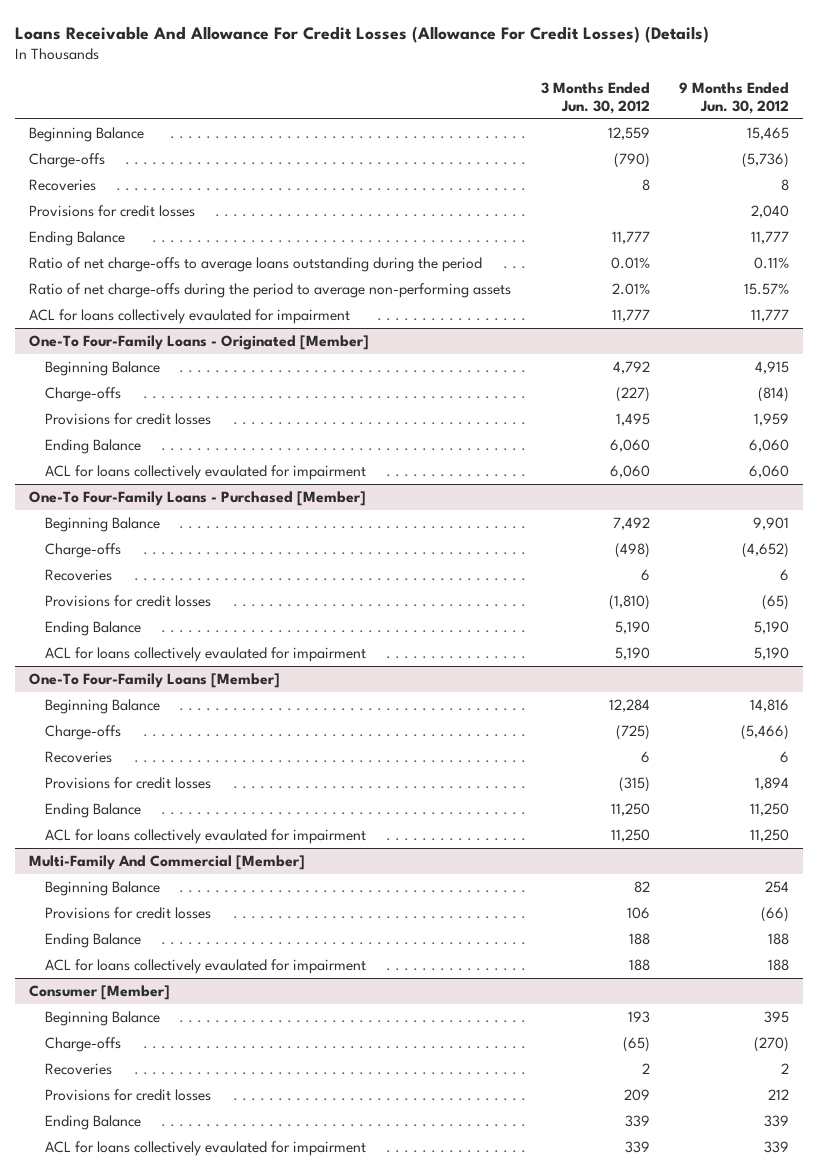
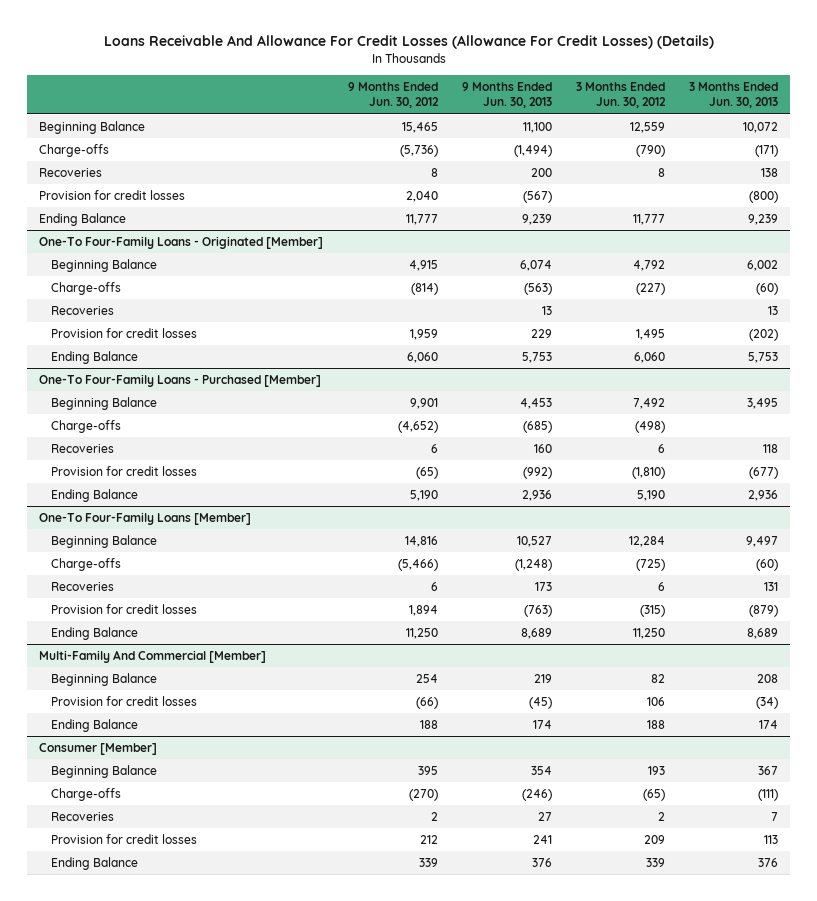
none -> [461,81,552,109] 9 Months Ended Jun. 30, 2013
none -> [688,81,778,109] 3 Months Ended Jun. 30, 2013
[29,204,196,217] Provisions for credit losses -> [39,190,186,201] Provision for credit losses
[29,256,483,272] Ratio of net charge-offs to average loans outstanding during the period -> none
[29,282,512,298] Ratio of net charge-offs during the period to average non-performing assets -> none
[29,308,351,324] ACL for loans collectively evaulated for impairment -> none
none -> [51,306,115,316] Recoveries
[45,412,212,425] Provisions for credit losses -> [51,328,198,339] Provision for credit losses
[45,464,367,480] ACL for loans collectively evaulated for impairment -> none
[45,594,212,607] Provisions for credit losses -> [51,466,198,477] Provision for credit losses
[45,646,367,662] ACL for loans collectively evaulated for impairment -> none
[45,776,212,789] Provisions for credit losses -> [51,604,198,615] Provision for credit losses
[45,828,367,844] ACL for loans collectively evaulated for impairment -> none
[45,906,212,919] Provisions for credit losses -> [51,696,198,707] Provision for credit losses
[45,958,367,974] ACL for loans collectively evaulated for impairment -> none
[45,1088,212,1101] Provisions for credit losses -> [51,834,198,845] Provision for credit losses
[45,1140,367,1156] ACL for loans collectively evaulated for impairment -> none

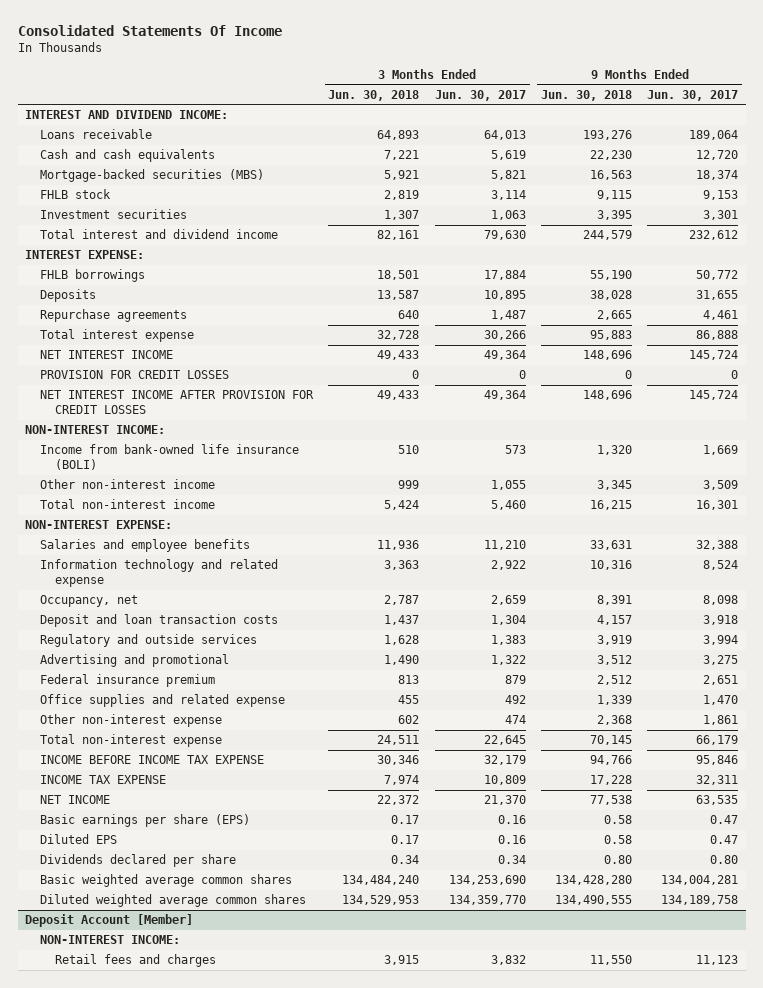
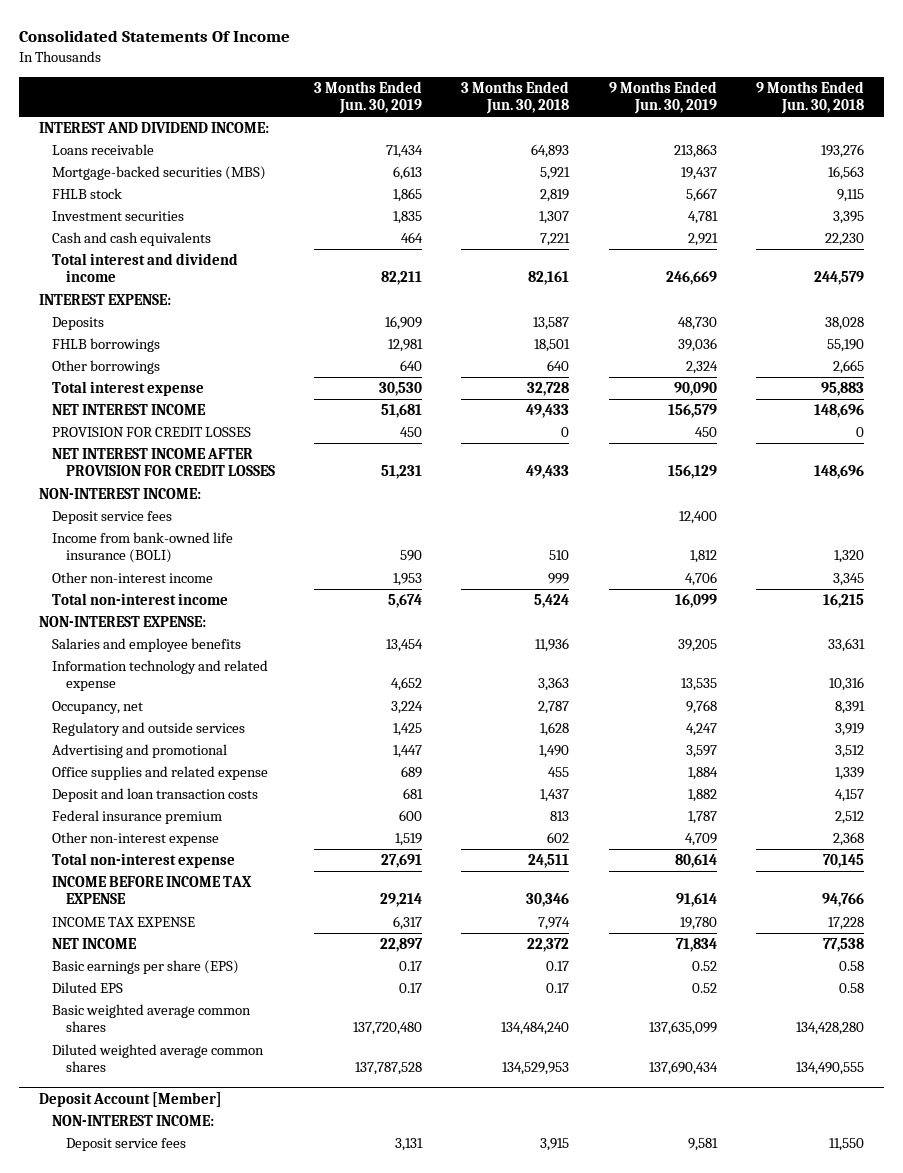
[434,89,526,101] Jun. 30, 2017 -> none
[647,89,739,101] Jun. 30, 2017 -> none
none -> [314,80,423,115] 3 Months Ended Jun. 30, 2019
none -> [608,80,717,115] 9 Months Ended Jun. 30, 2019
[40,149,216,163] Cash and cash equivalents -> [52,232,212,247] Cash and cash equivalents
[40,269,146,283] FHLB borrowings -> [52,338,161,353] FHLB borrowings
[40,309,188,323] Repurchase agreements -> [52,360,161,375] Other borrowings
none -> [52,511,173,525] Deposit service fees
[40,614,279,628] Deposit and loan transaction costs -> [52,788,259,803] Deposit and loan transaction costs
[40,674,216,688] Federal insurance premium -> [52,810,223,825] Federal insurance premium
[40,854,237,868] Dividends declared per share -> none
[54,954,216,968] Retail fees and charges -> [65,1138,186,1152] Deposit service fees

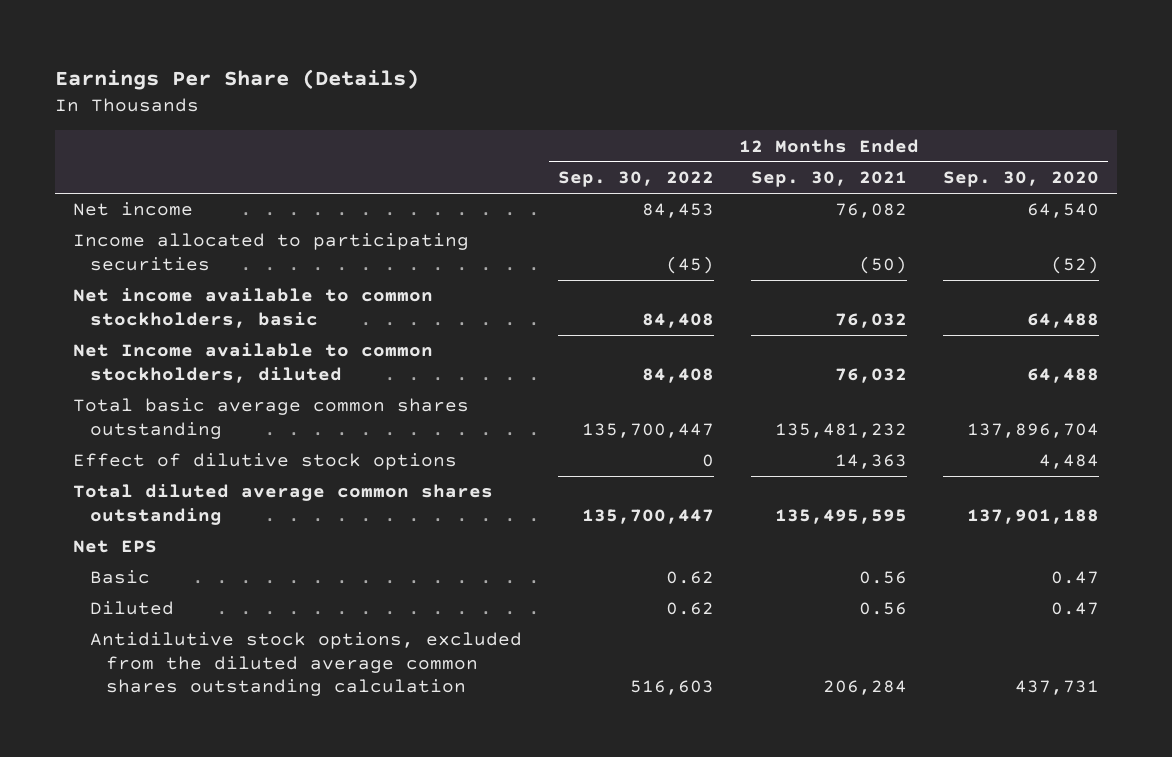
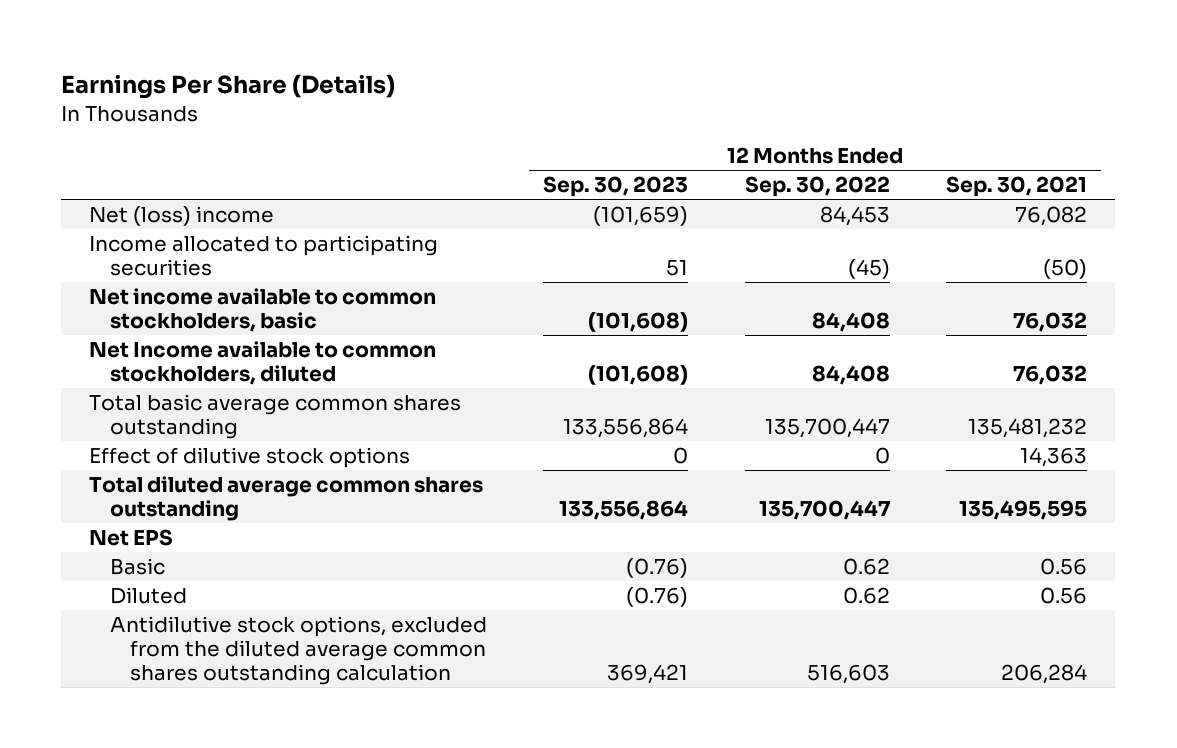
[943,171,1100,188] Sep. 30, 2020 -> none
none -> [543,176,689,198] Sep. 30, 2023
[72,202,193,217] Net income -> [89,206,275,227] Net (loss) income

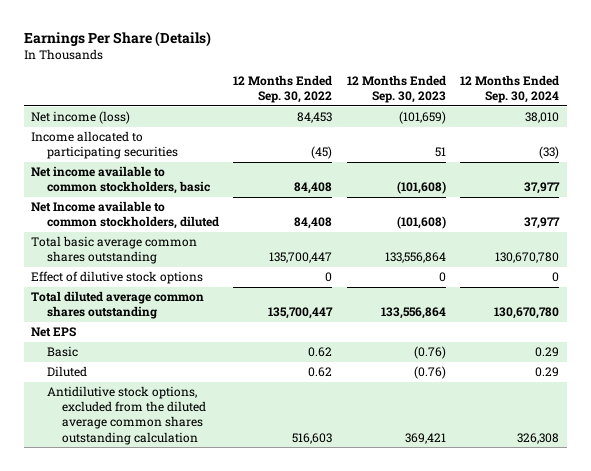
[946,176,1088,198] Sep. 30, 2021 -> none
none -> [460,75,560,104] 12 Months Ended Sep. 30, 2024
[89,206,275,227] Net (loss) income -> [31,111,131,125] Net income (loss)

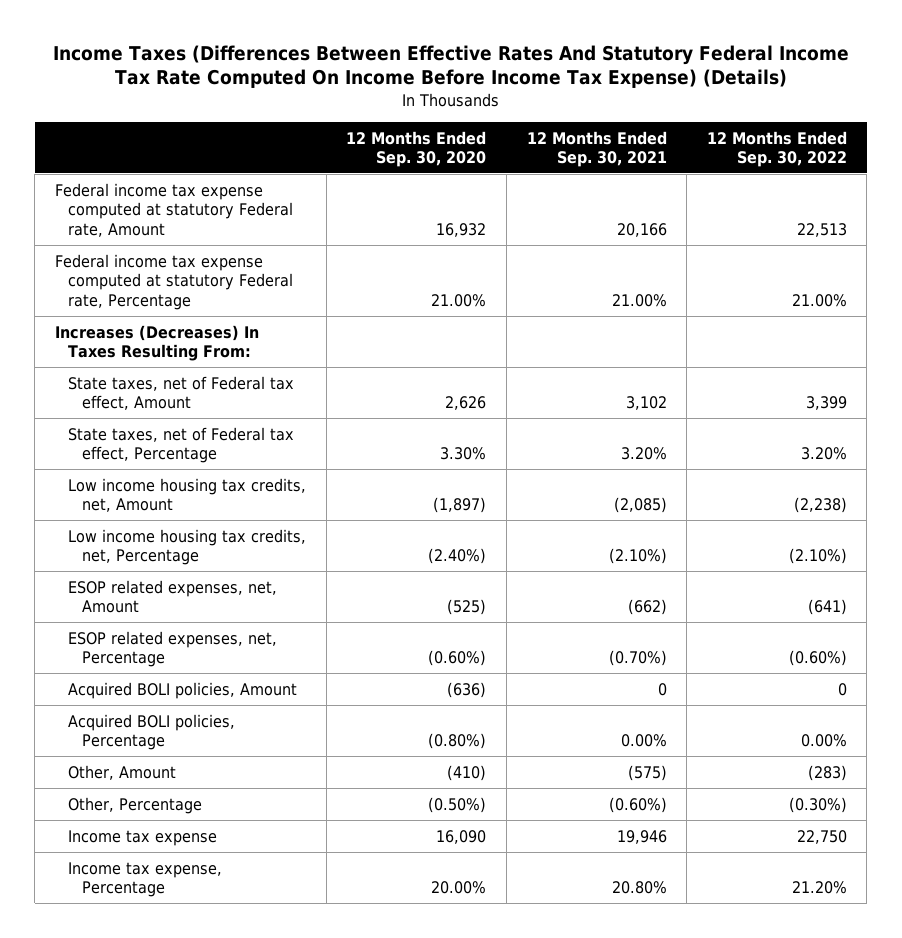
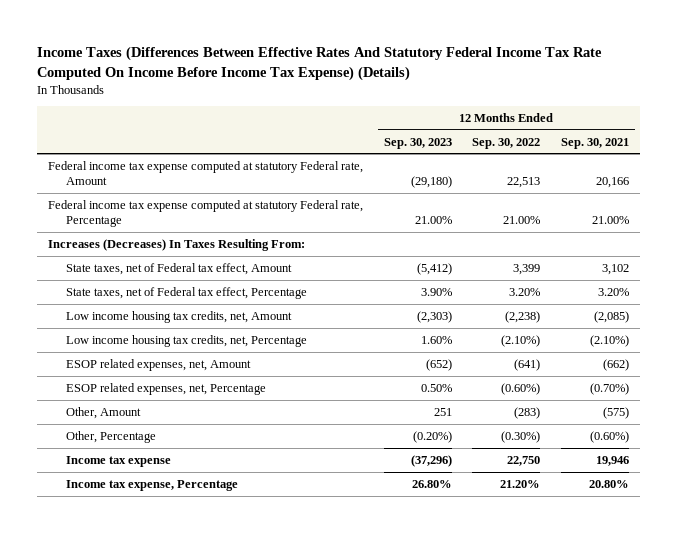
[346,130,487,168] 12 Months Ended Sep. 30, 2020 -> none
none -> [383,137,452,149] Sep. 30, 2023
[68,681,298,699] Acquired BOLI policies, Amount -> none
[68,713,236,751] Acquired BOLI policies, Percentage -> none

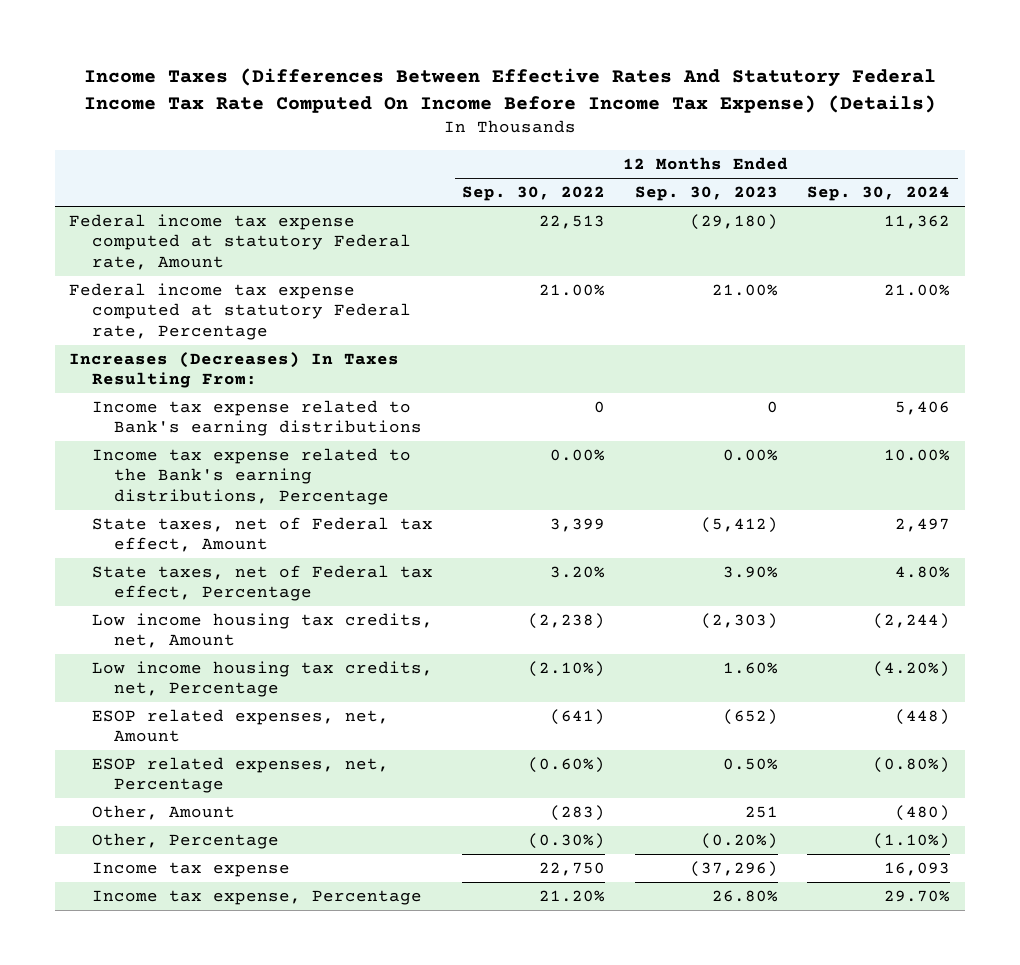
[561,137,630,149] Sep. 30, 2021 -> none
none -> [807,186,951,202] Sep. 30, 2024
none -> [91,400,423,437] Income tax expense related to Bank's earning distributions
none -> [91,448,411,505] Income tax expense related to the Bank's earning distributions, Percentage

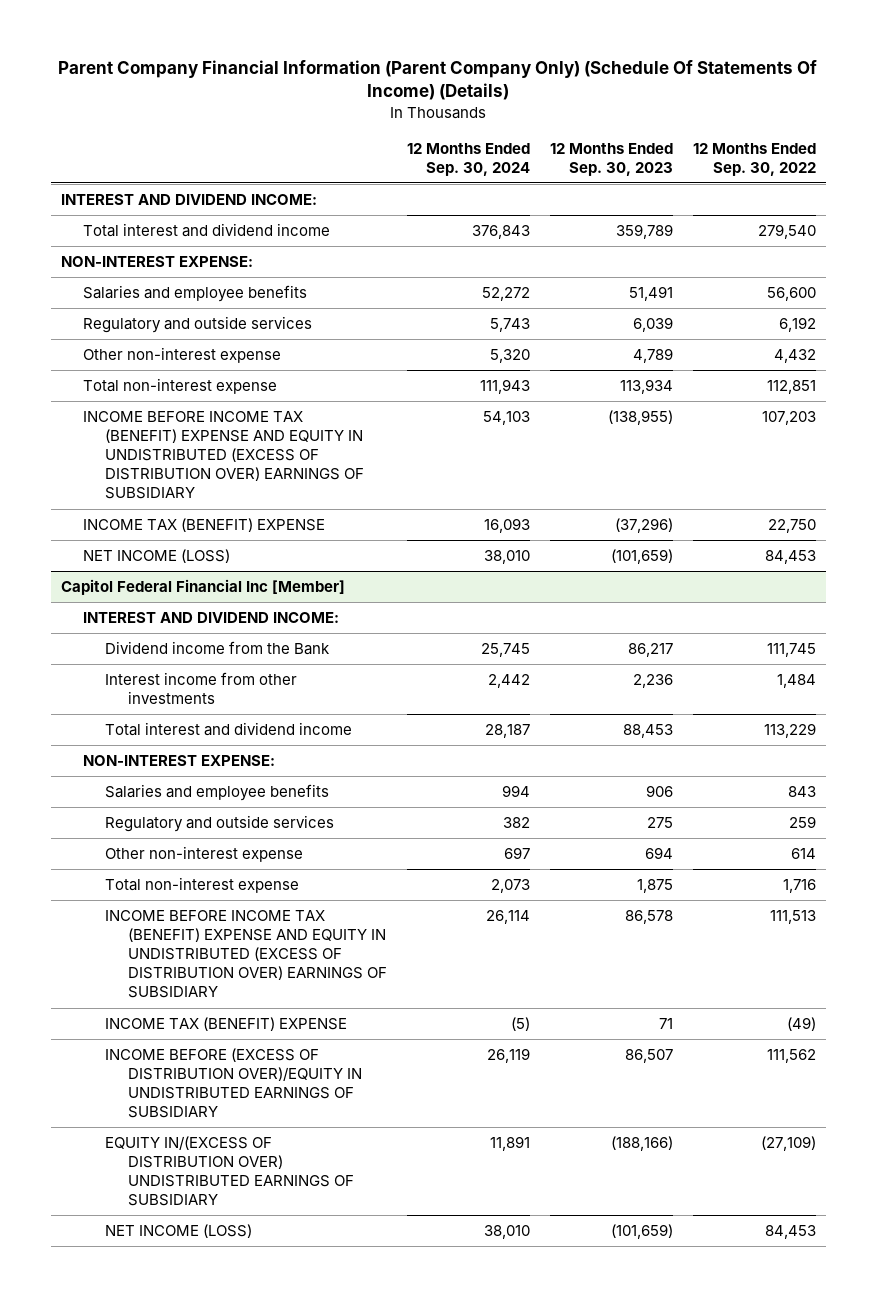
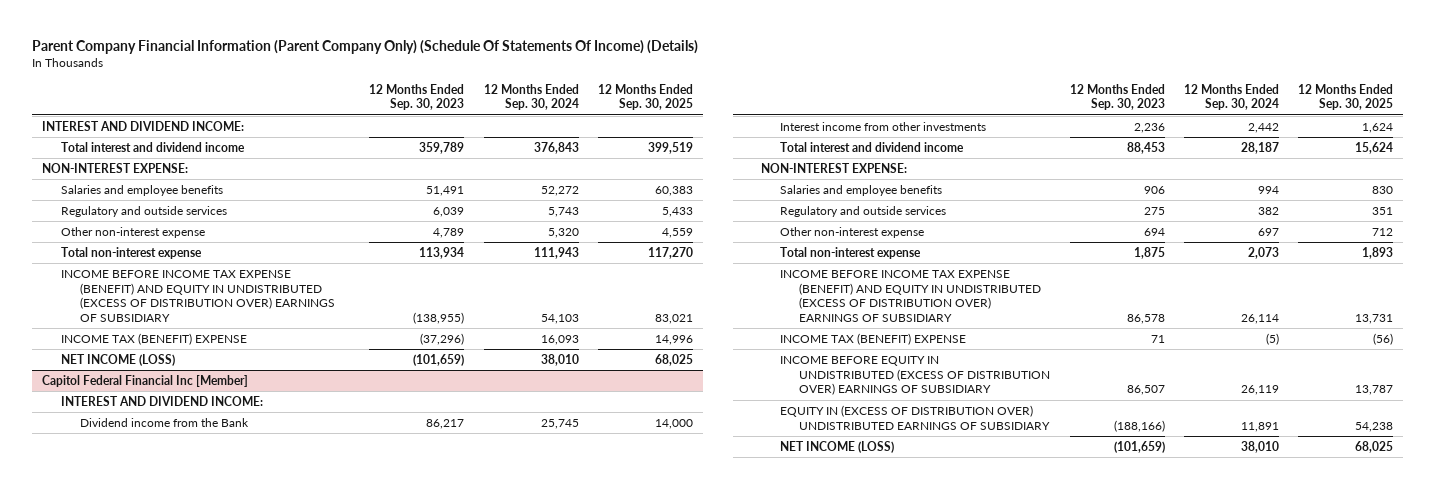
[692,142,816,176] 12 Months Ended Sep. 30, 2022 -> none
none -> [597,83,693,111] 12 Months Ended Sep. 30, 2025
[83,411,365,500] INCOME BEFORE INCOME TAX (BENEFIT) EXPENSE AND EQUITY IN UNDISTRIBUTED (EXCESS OF DISTRIBUTION OVER) EARNINGS OF SUBSIDIARY -> [60,269,336,322] INCOME BEFORE INCOME TAX EXPENSE (BENEFIT) AND EQUITY IN UNDISTRIBUTED (EXCESS OF DISTRIBUTION OVER) EARNINGS OF SUBSIDIARY
[105,910,387,999] INCOME BEFORE INCOME TAX (BENEFIT) EXPENSE AND EQUITY IN UNDISTRIBUTED (EXCESS OF DISTRIBUTION OVER) EARNINGS OF SUBSIDIARY -> [780,269,1042,322] INCOME BEFORE INCOME TAX EXPENSE (BENEFIT) AND EQUITY IN UNDISTRIBUTED (EXCESS OF DISTRIBUTION OVER) EARNINGS OF SUBSIDIARY
[105,1048,362,1119] INCOME BEFORE (EXCESS OF DISTRIBUTION OVER)/EQUITY IN UNDISTRIBUTED EARNINGS OF SUBSIDIARY -> [780,355,1051,396] INCOME BEFORE EQUITY IN UNDISTRIBUTED (EXCESS OF DISTRIBUTION OVER) EARNINGS OF SUBSIDIARY
[105,1136,354,1207] EQUITY IN/(EXCESS OF DISTRIBUTION OVER) UNDISTRIBUTED EARNINGS OF SUBSIDIARY -> [780,404,1051,430] EQUITY IN (EXCESS OF DISTRIBUTION OVER) UNDISTRIBUTED EARNINGS OF SUBSIDIARY

